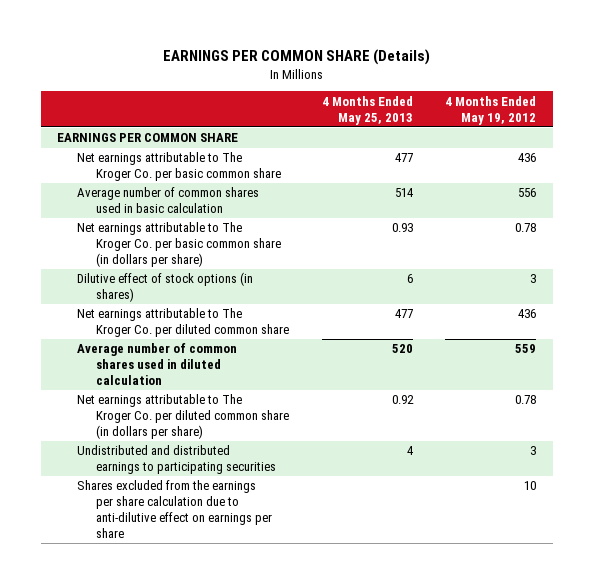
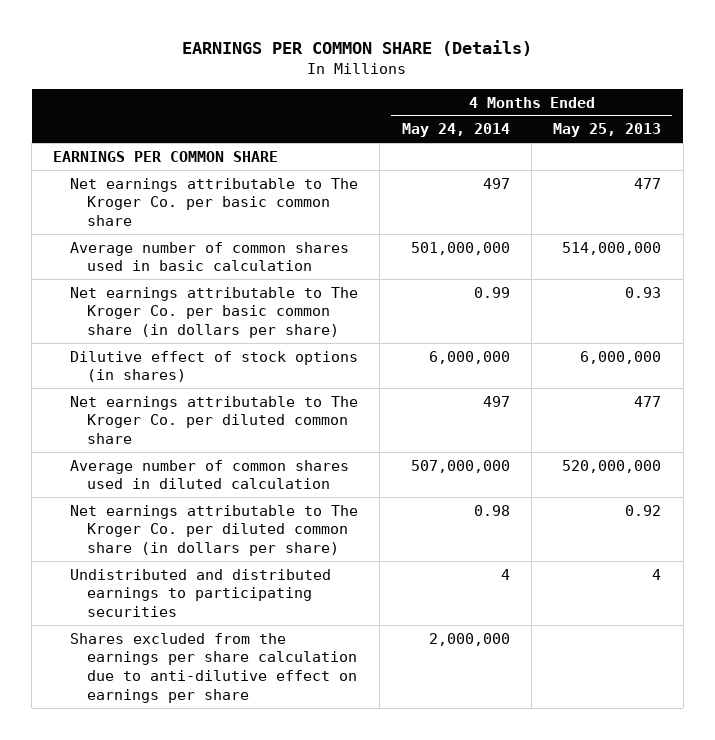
[445,95,537,125] 4 Months Ended May 19, 2012 -> none
none -> [401,123,510,138] May 24, 2014
[394,188,414,198] 514 -> [562,241,662,255] 514,000,000
[406,274,413,284] 6 -> [580,350,662,364] 6,000,000
[391,344,413,354] 520 -> [562,459,662,473] 520,000,000

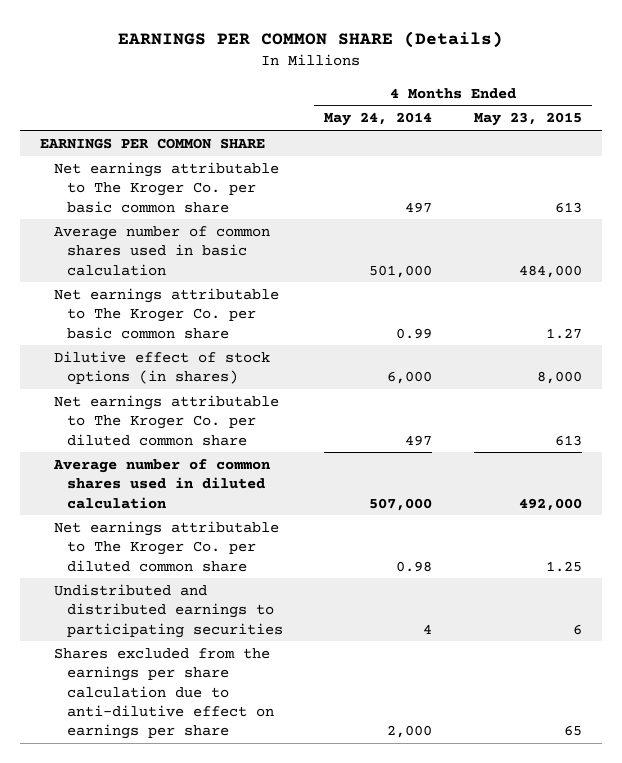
[553,123,662,138] May 25, 2013 -> none
none -> [473,112,582,127] May 23, 2015
[410,241,510,255] 501,000,000 -> [369,264,433,278] 501,000
[70,286,359,339] Net earnings attributable to The Kroger Co. per basic common share (in dollars per share) -> [53,287,279,339] Net earnings attributable to The Kroger Co. per basic common share
[428,350,510,364] 6,000,000 -> [387,371,433,385] 6,000
[410,459,510,473] 507,000,000 -> [369,497,433,511] 507,000
[70,504,359,557] Net earnings attributable to The Kroger Co. per diluted common share (in dollars per share) -> [53,520,279,572] Net earnings attributable to The Kroger Co. per diluted common share
[428,632,510,646] 2,000,000 -> [387,725,433,739] 2,000

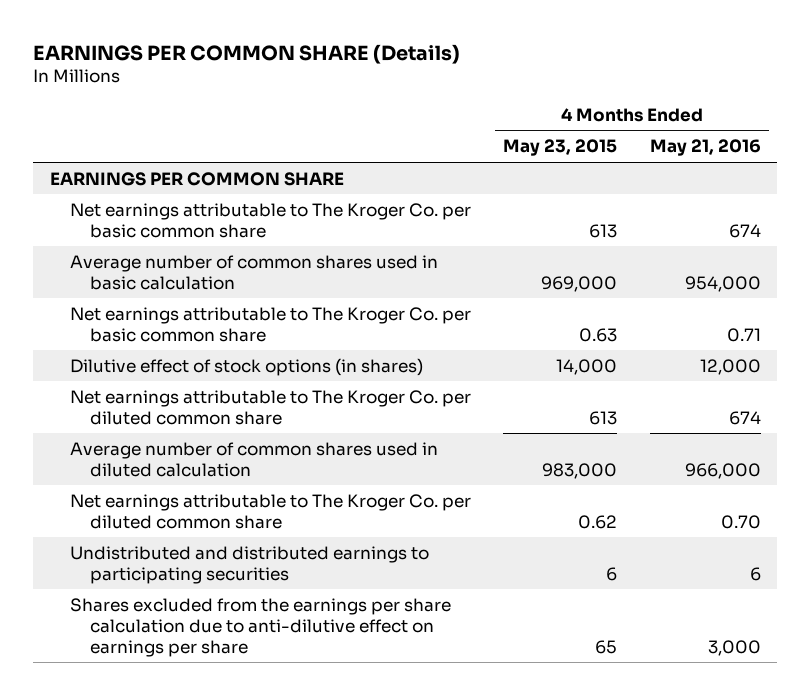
[324,112,433,127] May 24, 2014 -> none
none -> [649,139,761,157] May 21, 2016
[518,264,582,278] 484,000 -> [541,275,618,292] 969,000
[545,327,582,339] 1.27 -> [579,327,618,342] 0.63
[536,371,582,385] 8,000 -> [556,358,618,375] 14,000
[518,497,582,511] 492,000 -> [542,462,618,479] 983,000
[545,560,582,572] 1.25 -> [578,514,618,529] 0.62

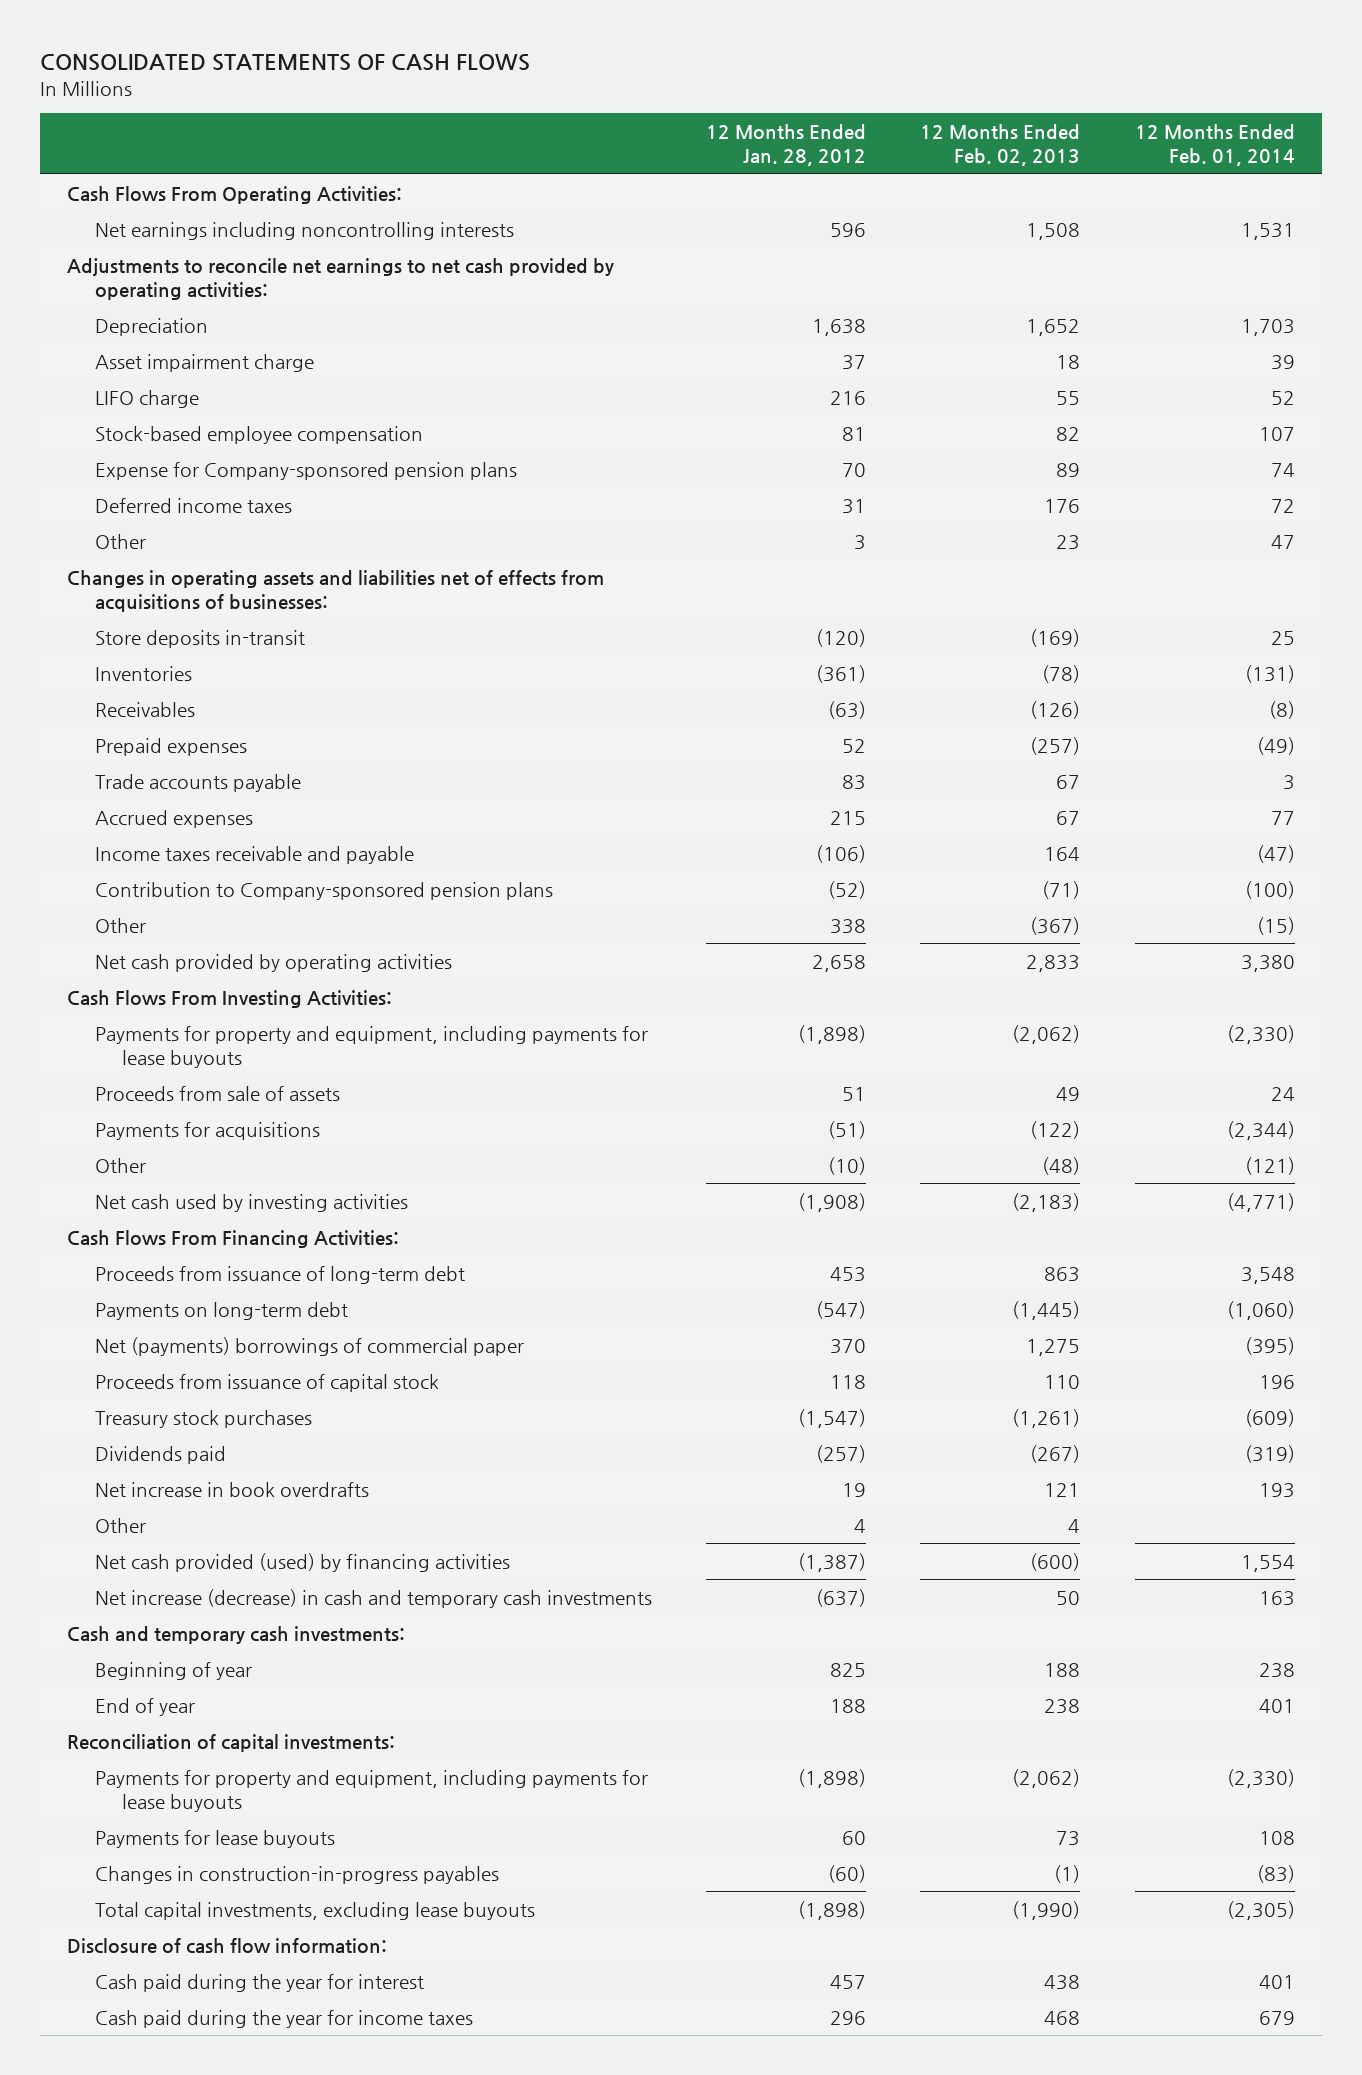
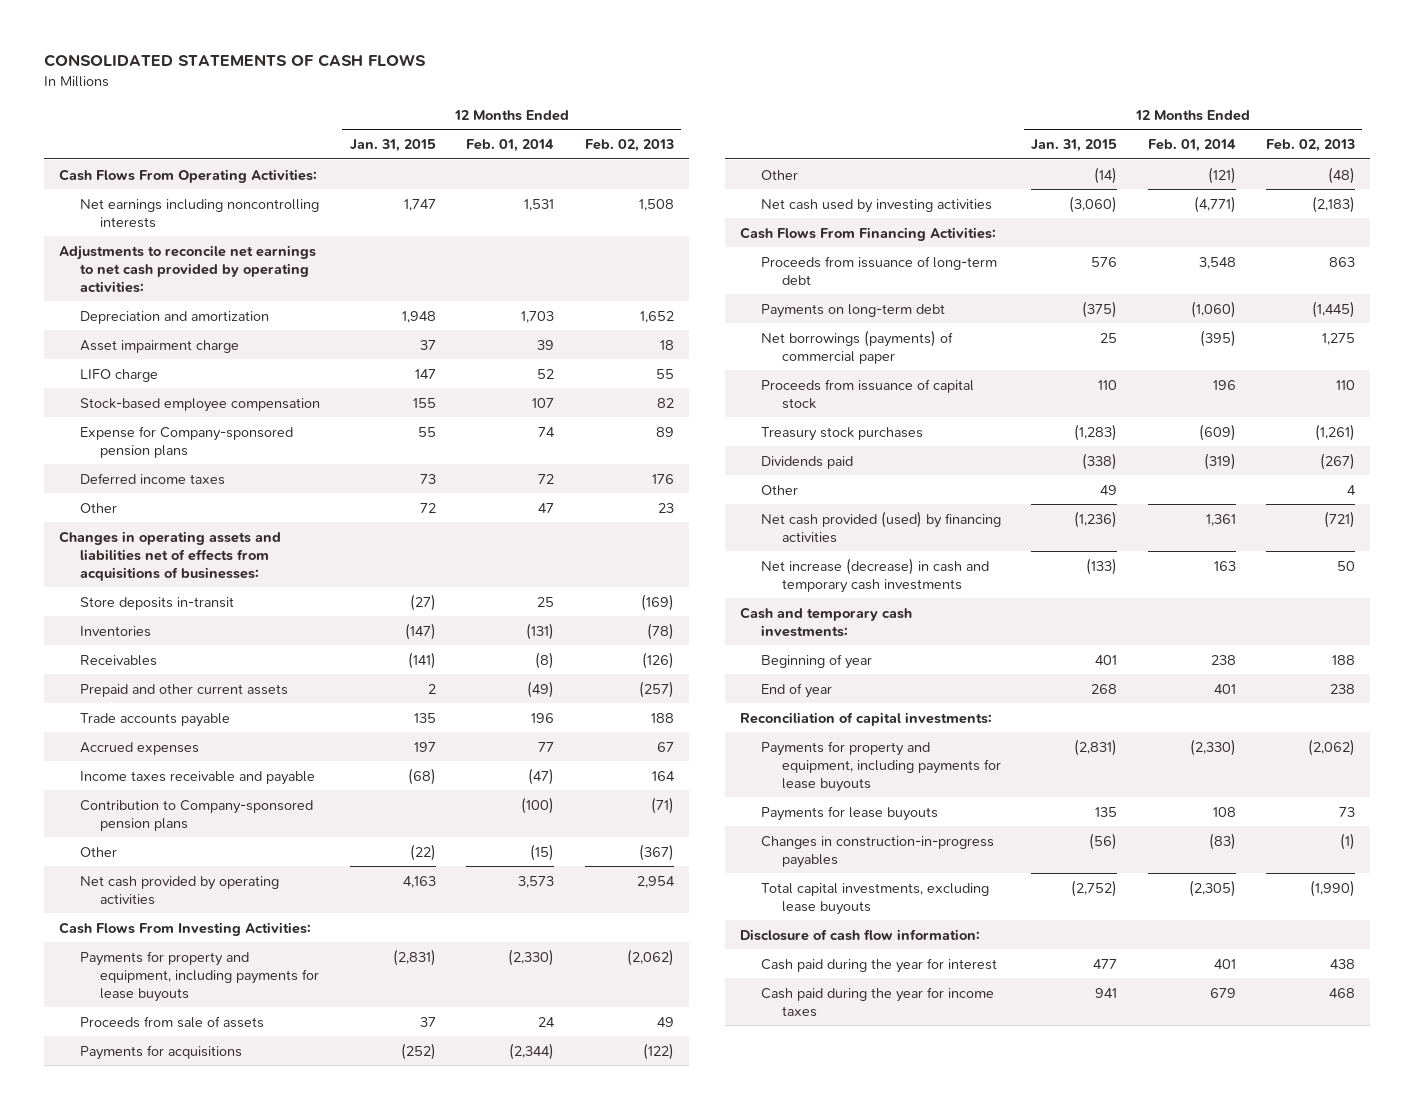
[705,124,866,167] 12 Months Ended Jan. 28, 2012 -> none
none -> [349,138,436,152] Jan. 31, 2015
[94,317,208,336] Depreciation -> [79,310,269,324] Depreciation and amortization
[94,737,247,756] Prepaid expenses -> [79,683,288,697] Prepaid and other current assets
[1056,774,1081,789] 67 -> [650,712,674,723] 188
[1282,774,1295,790] 3 -> [531,712,555,723] 196
[1026,954,1081,972] 2,833 -> [636,875,675,888] 2,954
[1240,954,1295,972] 3,380 -> [518,875,555,888] 3,573
[94,1336,524,1356] Net (payments) borrowings of commercial paper -> [760,329,953,364] Net borrowings (payments) of commercial paper
[94,1481,369,1497] Net increase in book overdrafts -> none
[1030,1552,1081,1571] (600) -> [1323,510,1355,528] (721)
[1240,1554,1295,1572] 1,554 -> [1205,513,1236,526] 1,361

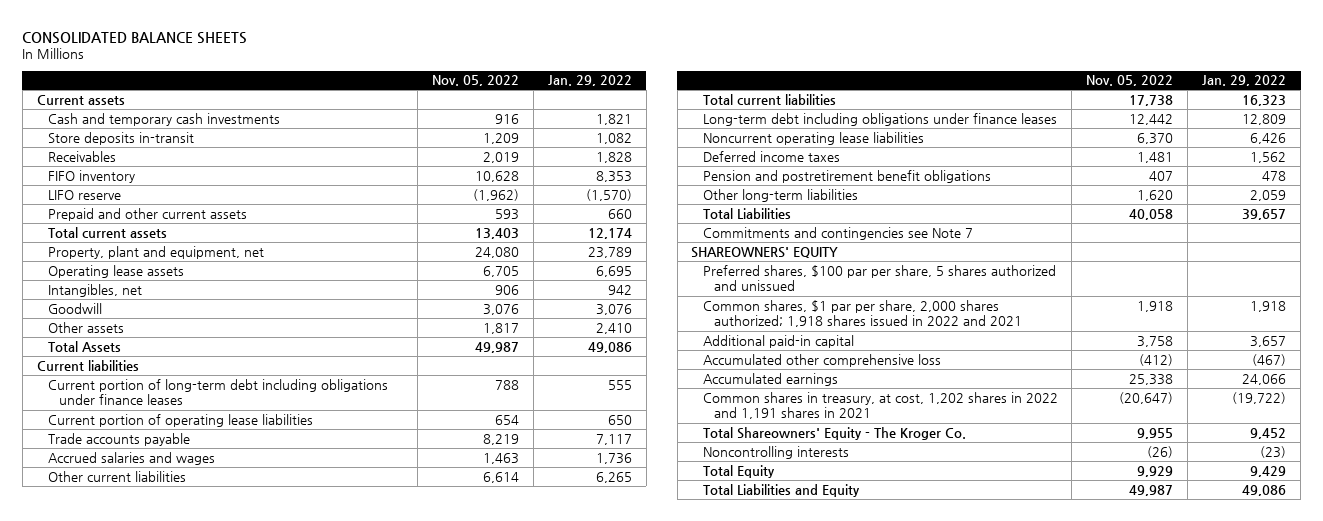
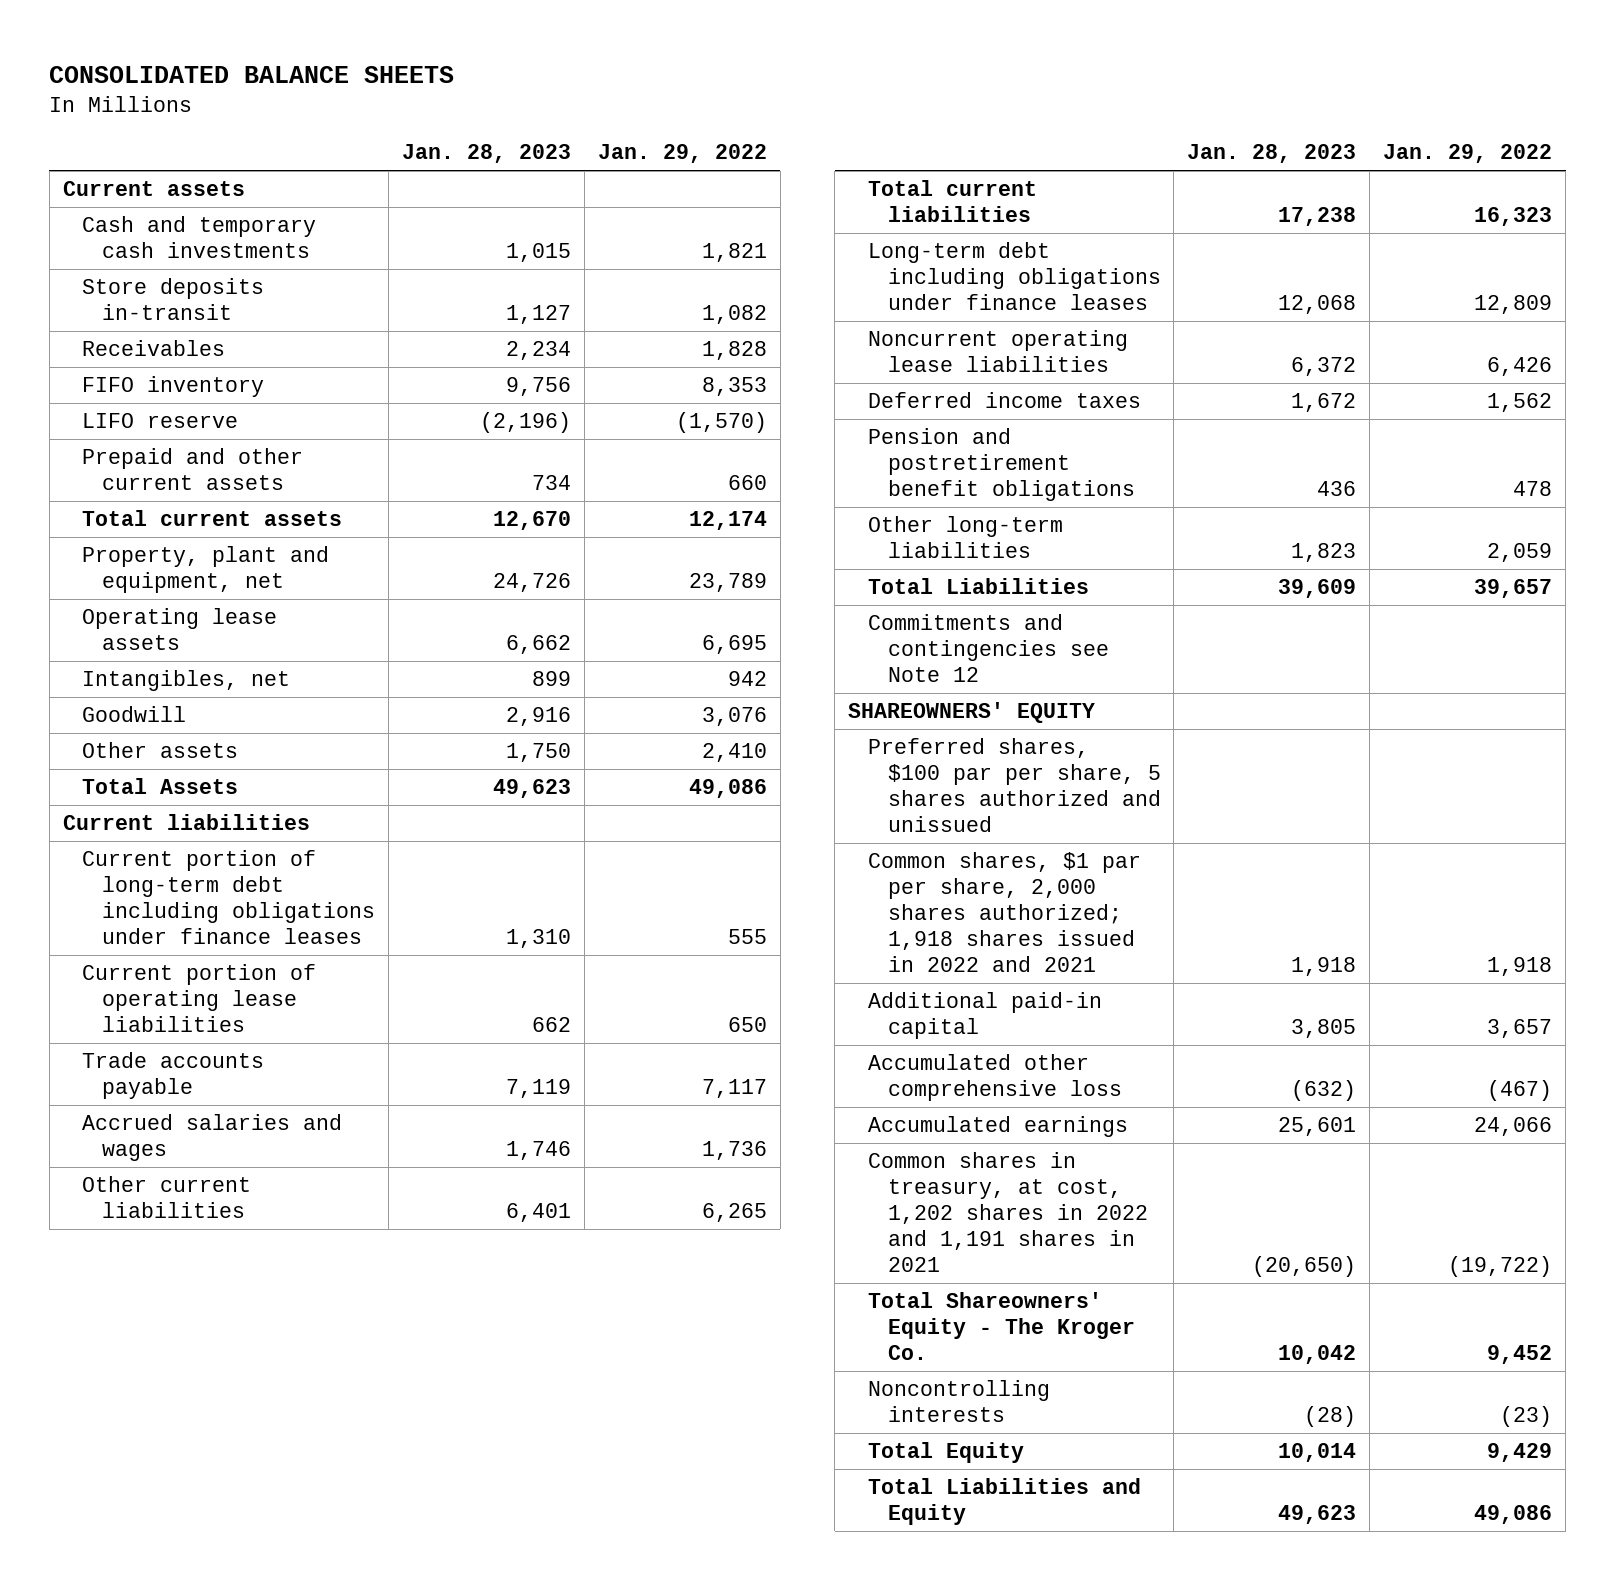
[431,75,519,87] Nov. 05, 2022 -> none
none -> [401,144,571,164] Jan. 28, 2023
[702,226,973,240] Commitments and contingencies see Note 7 -> [867,614,1109,683] Commitments and contingencies see Note 12

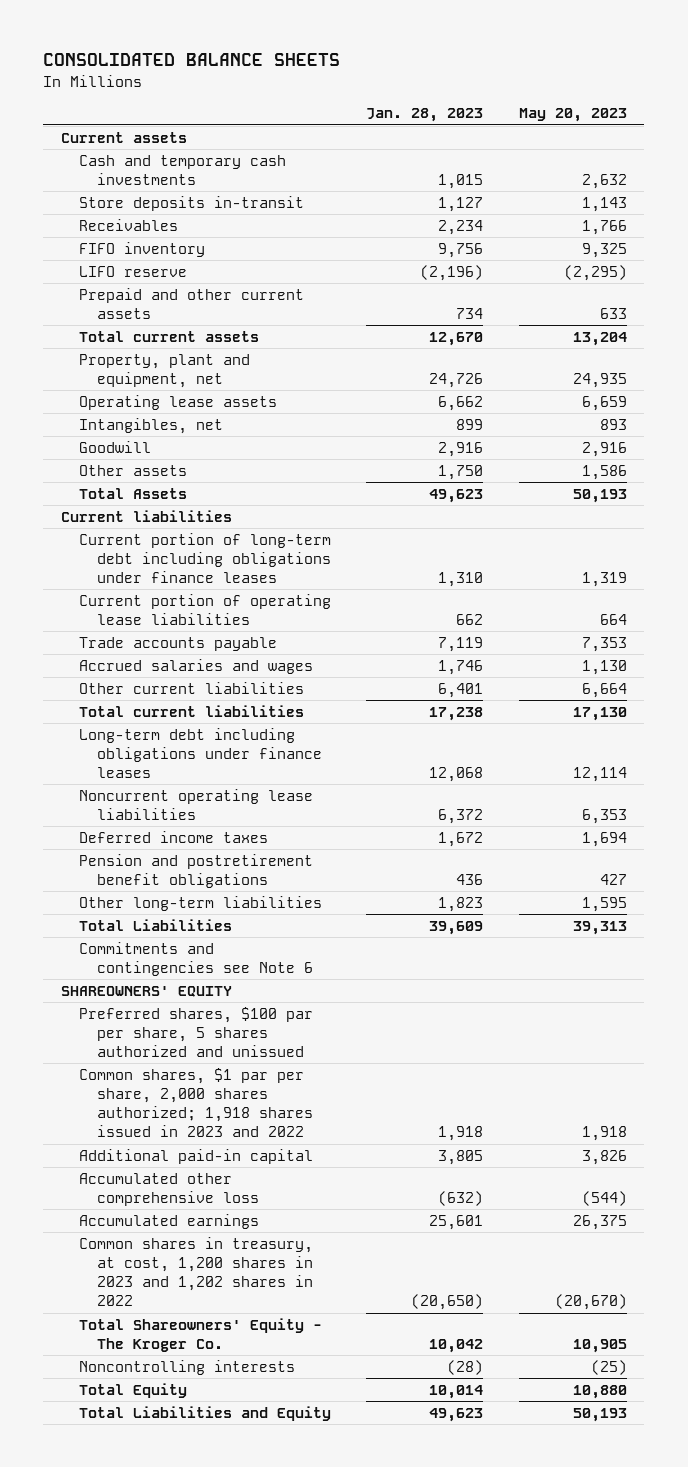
[597,144,767,164] Jan. 29, 2022 -> none
none -> [518,108,627,123] May 20, 2023
[867,614,1109,683] Commitments and contingencies see Note 12 -> [78,941,314,976] Commitments and contingencies see Note 6
[867,852,1141,973] Common shares, $1 par per share, 2,000 shares authorized; 1,918 shares issued in 2022 and 2021 -> [78,1067,314,1138] Common shares, $1 par per share, 2,000 shares authorized; 1,918 shares issued in 2023 and 2022
[867,1152,1148,1273] Common shares in treasury, at cost, 1,202 shares in 2022 and 1,191 shares in 2021 -> [78,1236,314,1307] Common shares in treasury, at cost, 1,200 shares in 2023 and 1,202 shares in 2022

